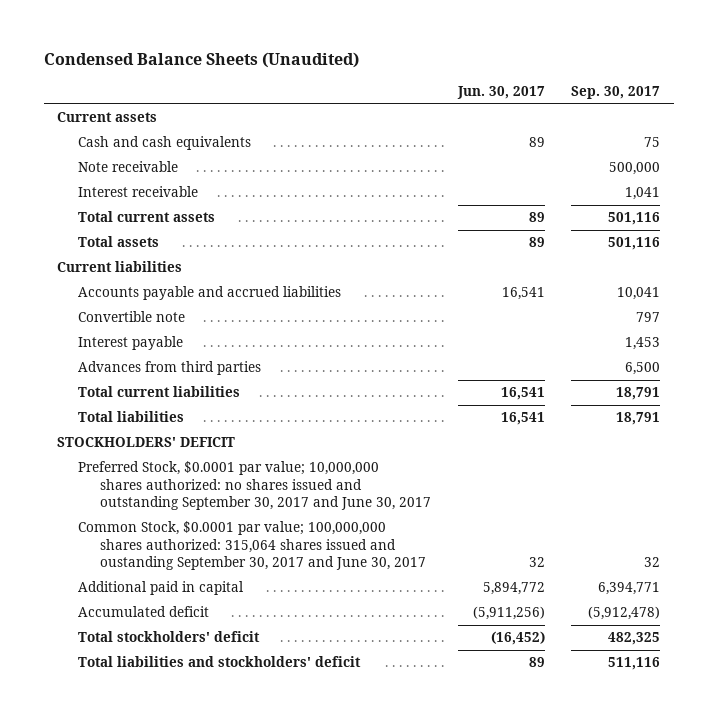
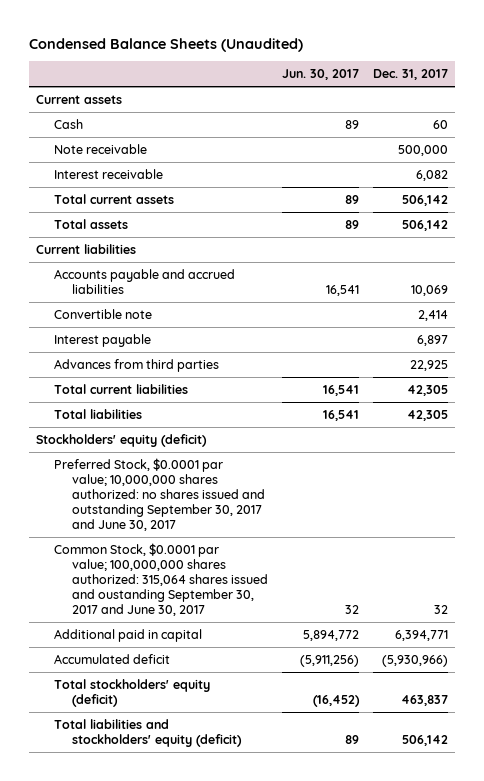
[571,86,661,100] Sep. 30, 2017 -> none
none -> [373,69,449,81] Dec. 31, 2017
[78,136,252,151] Cash and cash equivalents -> [54,118,84,129] Cash
[56,437,235,448] STOCKHOLDERS' DEFICIT -> [36,433,208,447] Stockholders' equity (deficit)
[78,631,261,643] Total stockholders' deficit -> [54,678,211,707] Total stockholders' equity (deficit)
[78,656,362,668] Total liabilities and stockholders' deficit -> [54,718,242,747] Total liabilities and stockholders' equity (deficit)

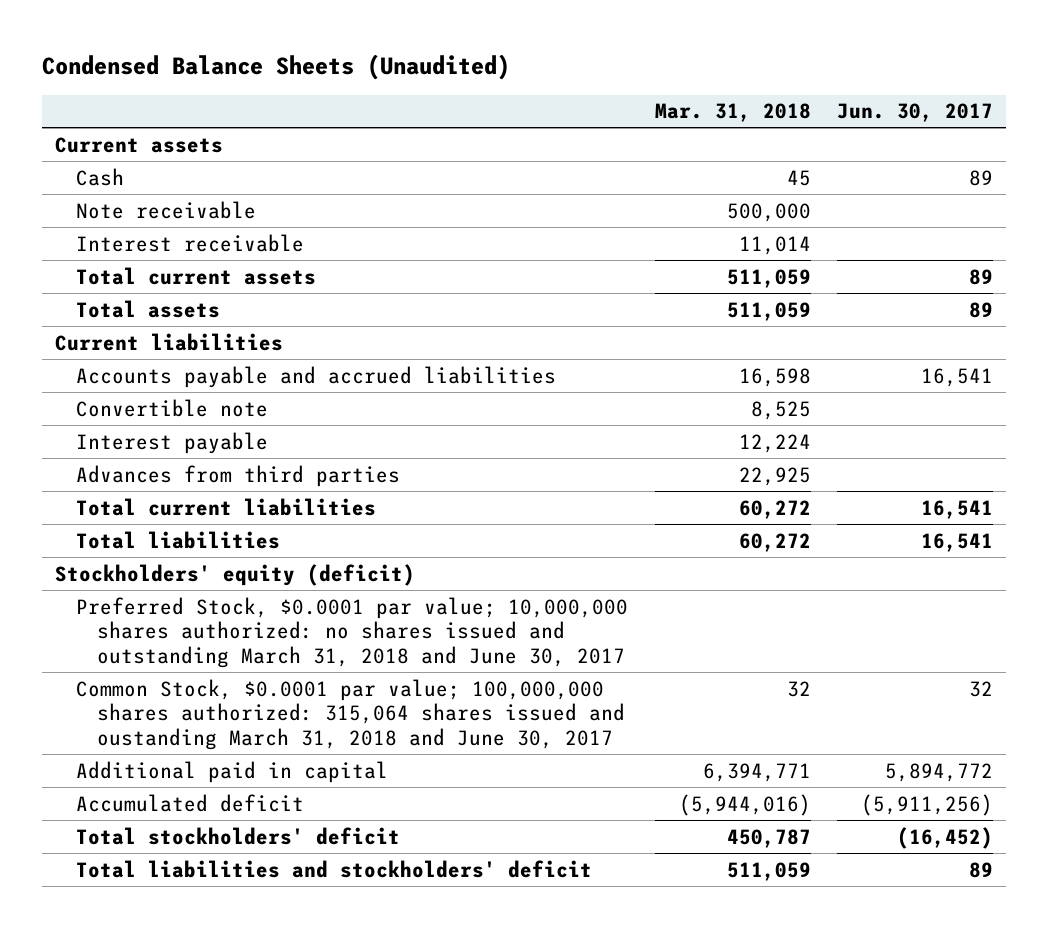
[373,69,449,81] Dec. 31, 2017 -> none
none -> [654,103,811,123] Mar. 31, 2018
[54,457,265,531] Preferred Stock, $0.0001 par value; 10,000,000 shares authorized: no shares issued and outstanding September 30, 2017 and June 30, 2017 -> [76,596,629,669] Preferred Stock, $0.0001 par value; 10,000,000 shares authorized: no shares issued and outstanding March 31, 2018 and June 30, 2017
[54,542,268,616] Common Stock, $0.0001 par value; 100,000,000 shares authorized: 315,064 shares issued and oustanding September 30, 2017 and June 30, 2017 -> [76,678,626,751] Common Stock, $0.0001 par value; 100,000,000 shares authorized: 315,064 shares issued and oustanding March 31, 2018 and June 30, 2017
[54,678,211,707] Total stockholders' equity (deficit) -> [76,826,401,845] Total stockholders' deficit
[54,718,242,747] Total liabilities and stockholders' equity (deficit) -> [76,859,593,878] Total liabilities and stockholders' deficit

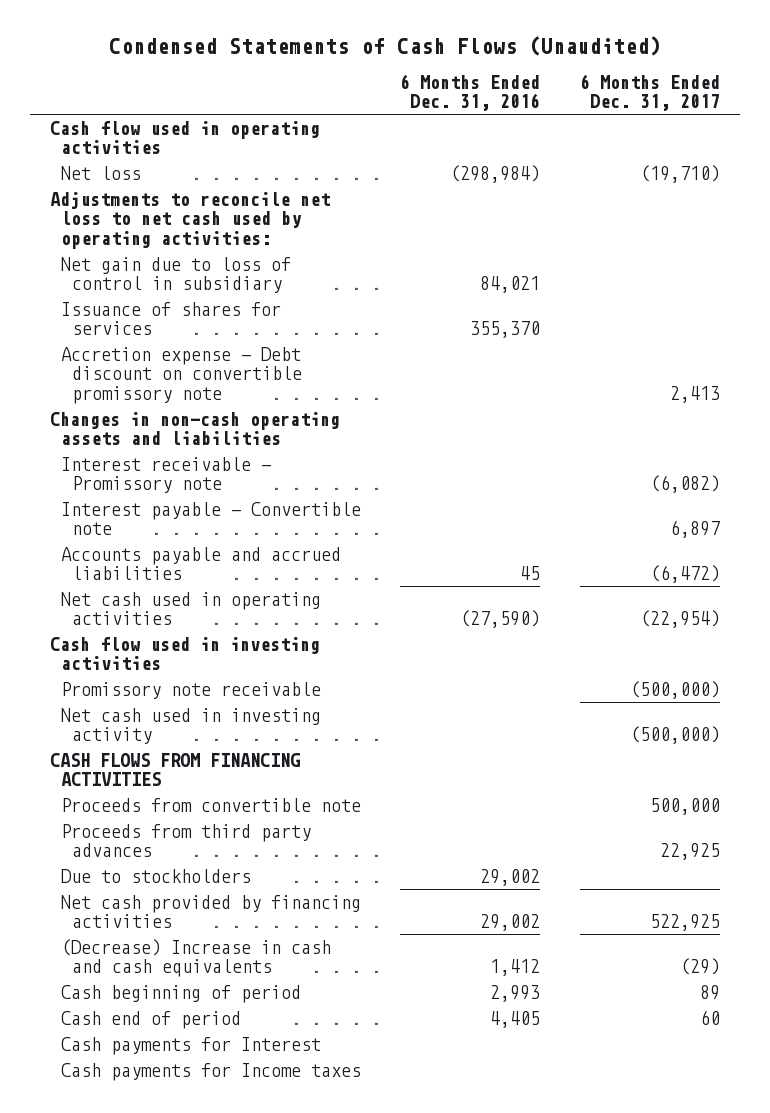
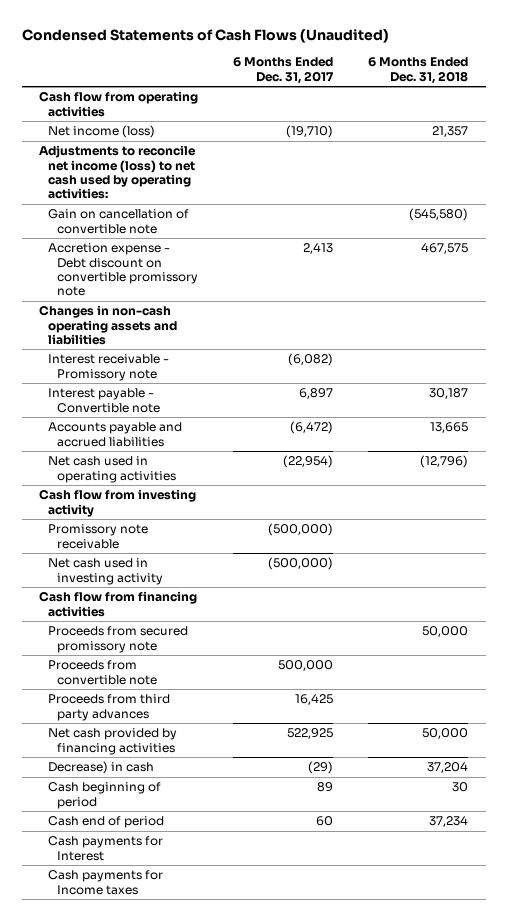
[400,73,541,112] 6 Months Ended Dec. 31, 2016 -> none
none -> [368,57,469,84] 6 Months Ended Dec. 31, 2018
[61,256,292,294] Net gain due to loss of control in subsidiary -> none
[61,301,282,336] Issuance of shares for services -> none
[50,120,321,155] Cash flow used in operating activities -> [39,91,199,117] Cash flow from operating activities
[61,165,142,180] Net loss -> [47,125,155,139] Net income (loss)
[50,191,331,249] Adjustments to reconcile net loss to net cash used by operating activities: -> [39,145,197,200] Adjustments to reconcile net income (loss) to net cash used by operating activities:
none -> [47,209,189,234] Gain on cancellation of convertible note
[50,636,321,671] Cash flow used in investing activities -> [39,489,197,517] Cash flow from investing activity
[50,752,301,787] CASH FLOWS FROM FINANCING ACTIVITIES -> [39,591,198,617] Cash flow from financing activities
none -> [47,626,188,653] Proceeds from secured promissory note
[61,868,252,883] Due to stockholders -> none
[659,843,720,861] 22,925 -> [295,694,334,706] 16,425
[61,938,332,978] (Decrease) Increase in cash and cash equivalents -> [47,761,154,775] Decrease) in cash

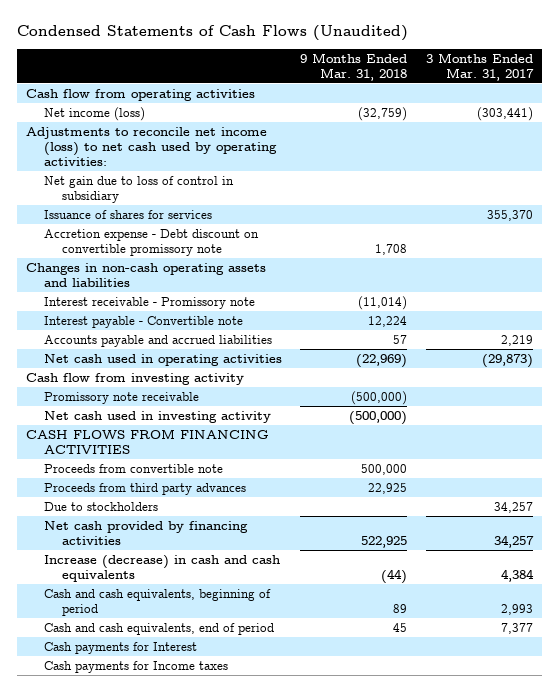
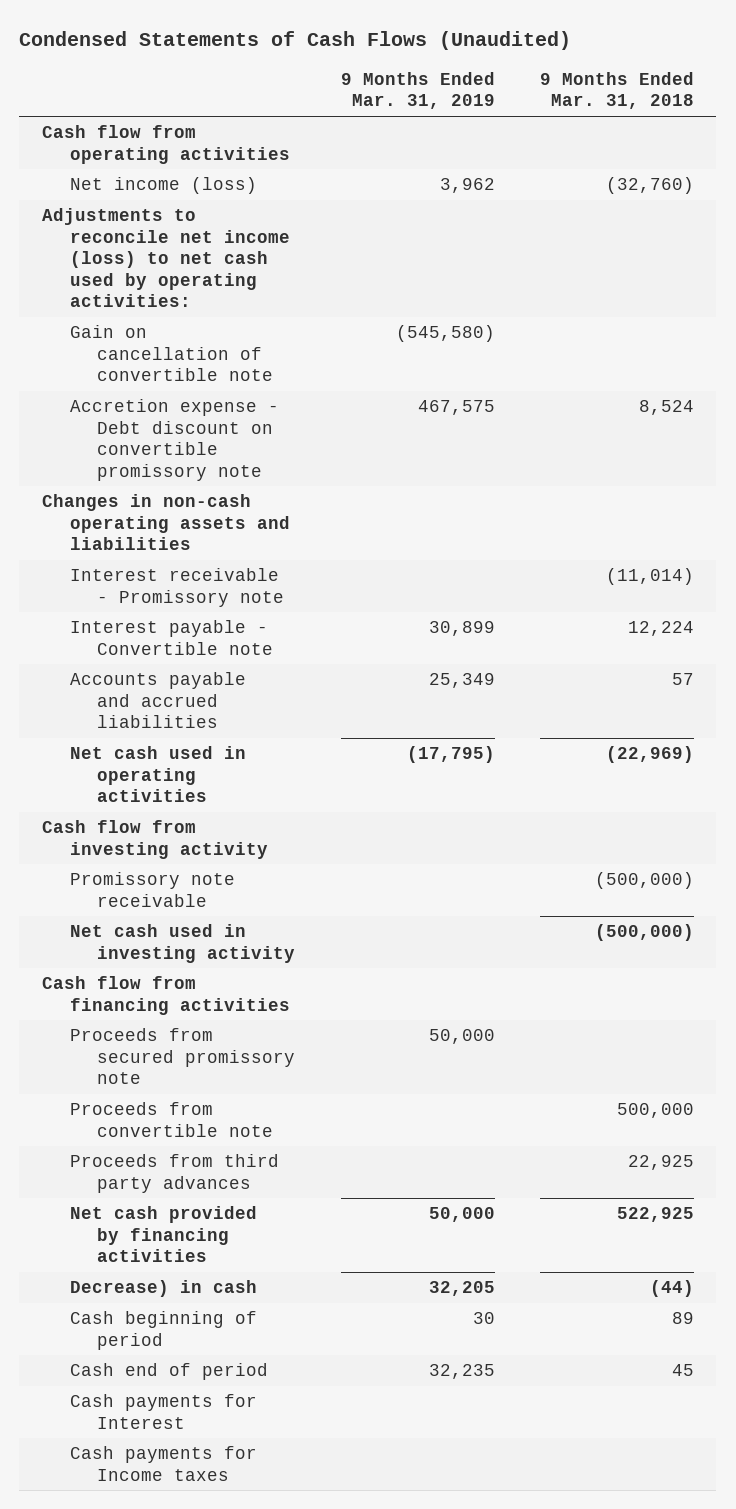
[425,52,534,81] 3 Months Ended Mar. 31, 2017 -> none
none -> [340,71,495,110] 9 Months Ended Mar. 31, 2019
[358,106,408,121] (32,759) -> [605,177,694,195] (32,760)
[43,175,234,203] Net gain due to loss of control in subsidiary -> none
[43,209,212,219] Issuance of shares for services -> none
none -> [69,325,274,382] Gain on cancellation of convertible note
[375,243,408,255] 1,708 -> [638,400,694,416] 8,524
[26,428,270,454] CASH FLOWS FROM FINANCING ACTIVITIES -> [41,976,290,1015] Cash flow from financing activities
none -> [69,1028,296,1085] Proceeds from secured promissory note
[43,501,158,511] Due to stockholders -> none
[43,554,280,582] Increase (decrease) in cash and cash equivalents -> [69,1280,257,1298] Decrease) in cash
[43,588,271,616] Cash and cash equivalents, beginning of period -> [69,1311,257,1350] Cash beginning of period
[43,622,274,635] Cash and cash equivalents, end of period -> [69,1363,268,1381] Cash end of period

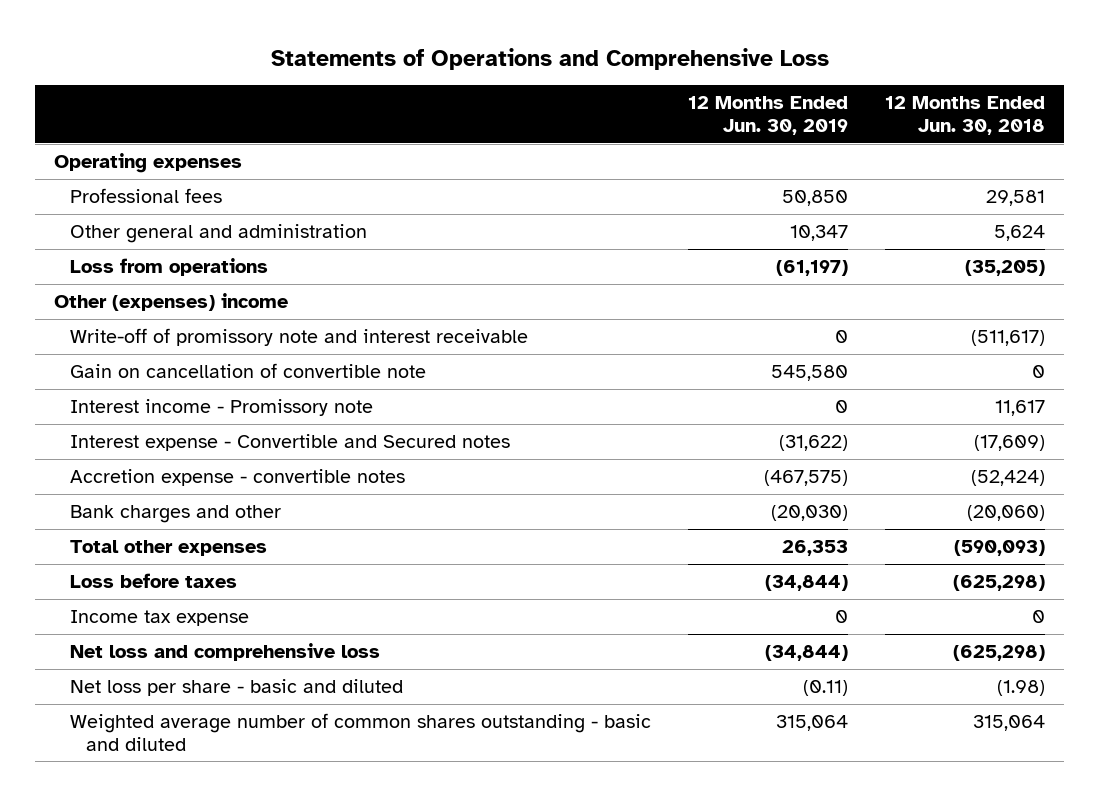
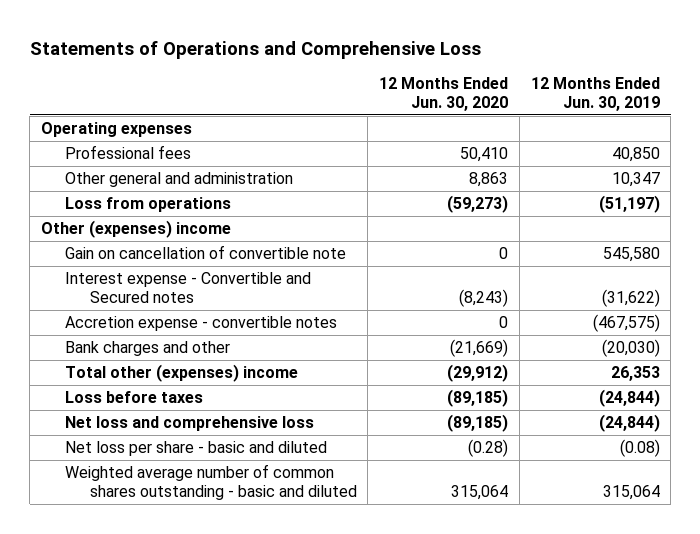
[885,96,1046,136] 12 Months Ended Jun. 30, 2018 -> none
none -> [379,77,509,112] 12 Months Ended Jun. 30, 2020
[782,189,849,206] 50,850 -> [611,147,660,163] 40,850
[776,259,849,276] (61,197) -> [598,195,660,214] (51,197)
[70,327,529,346] Write-off of promissory note and interest receivable -> none
[70,398,374,416] Interest income - Promissory note -> none
[70,609,250,626] Income tax expense -> none
[70,539,268,556] Total other expenses -> [65,364,299,383] Total other (expenses) income
[765,574,849,591] (34,844) -> [598,389,660,408] (24,844)
[765,644,849,661] (34,844) -> [598,414,660,433] (24,844)
[803,679,849,696] (0.11) -> [619,439,660,458] (0.08)

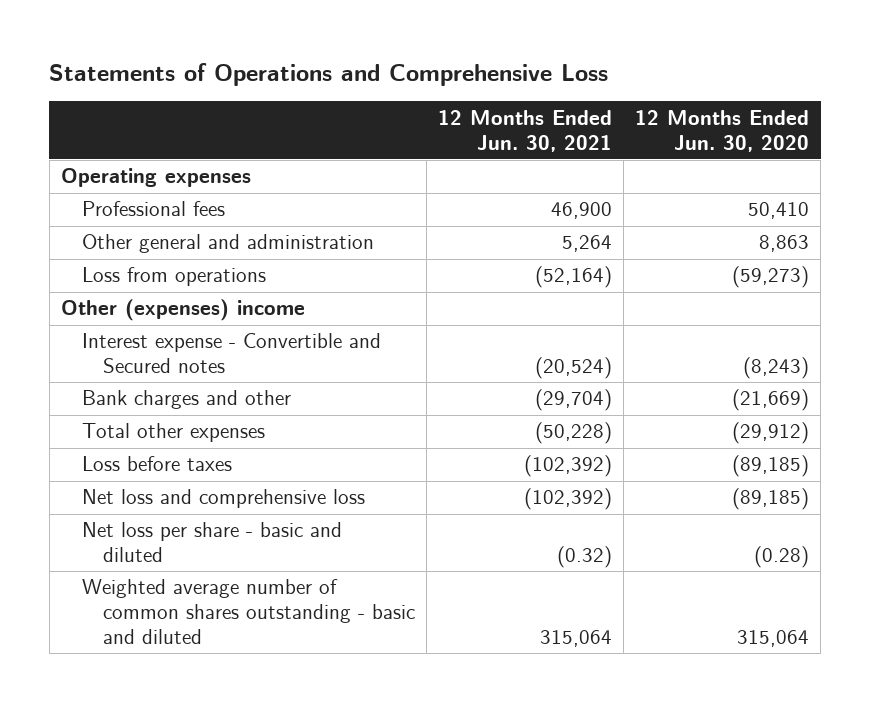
[530,77,660,112] 12 Months Ended Jun. 30, 2019 -> none
none -> [438,109,613,152] 12 Months Ended Jun. 30, 2021
[65,245,347,260] Gain on cancellation of convertible note -> none
[65,316,338,332] Accretion expense - convertible notes -> none
[65,364,299,383] Total other (expenses) income -> [82,423,266,443] Total other expenses

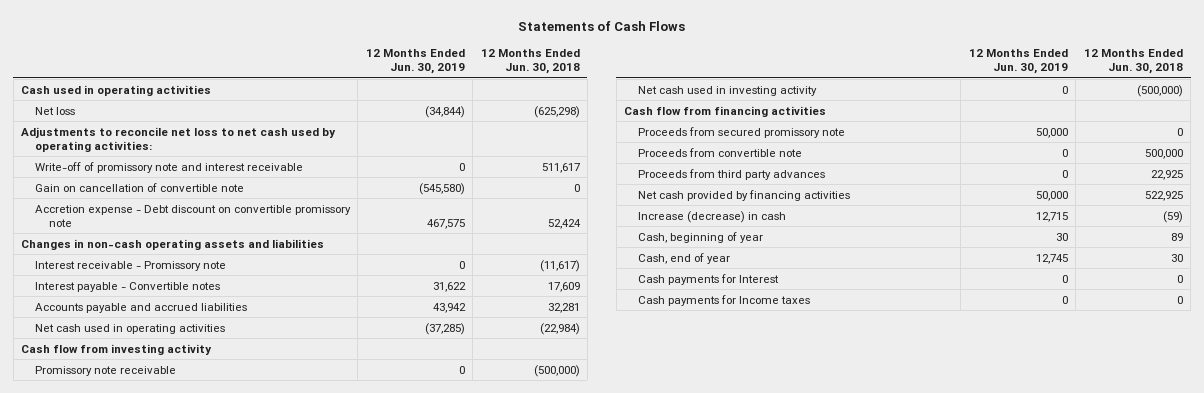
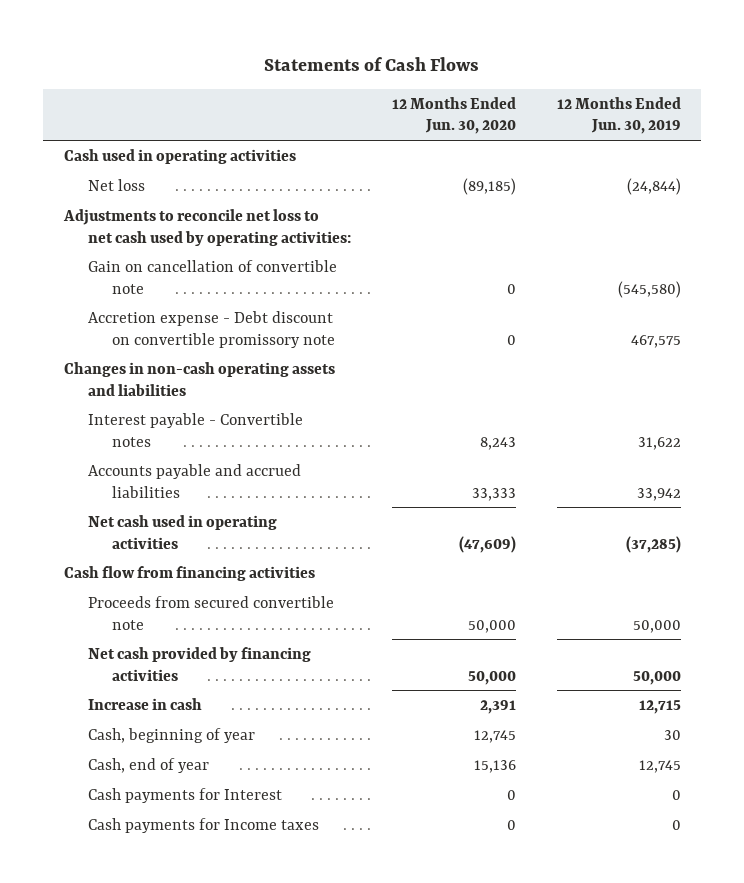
[480,49,580,75] 12 Months Ended Jun. 30, 2018 -> none
none -> [391,96,516,135] 12 Months Ended Jun. 30, 2020
[424,105,465,118] (34,844) -> [626,177,681,195] (24,844)
[35,161,304,173] Write-off of promissory note and interest receivable -> none
[35,260,227,271] Interest receivable - Promissory note -> none
[432,302,466,313] 43,942 -> [636,487,681,501] 33,942
[21,343,213,355] Cash flow from investing activity -> none
[35,365,177,376] Promissory note receivable -> none
[638,85,818,96] Net cash used in investing activity -> none
[638,126,846,138] Proceeds from secured promissory note -> none
[638,168,826,180] Proceeds from third party advances -> none
[638,147,803,157] Proceeds from convertible note -> [87,595,334,630] Proceeds from secured convertible note
[1061,148,1068,157] 0 -> [632,619,681,633] 50,000
[638,210,787,223] Increase (decrease) in cash -> [87,697,202,710] Increase in cash

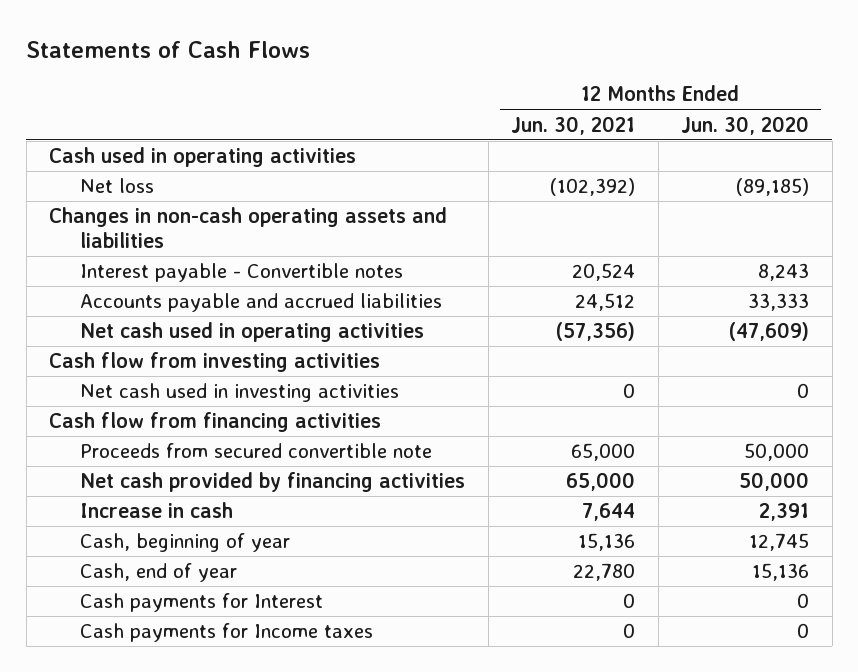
[556,96,681,135] 12 Months Ended Jun. 30, 2019 -> none
none -> [511,115,636,135] Jun. 30, 2021
[62,208,351,246] Adjustments to reconcile net loss to net cash used by operating activities: -> none
[87,259,337,294] Gain on cancellation of convertible note -> none
[87,310,335,348] Accretion expense - Debt discount on convertible promissory note -> none
none -> [49,352,381,373] Cash flow from investing activities
none -> [80,383,400,403] Net cash used in investing activities

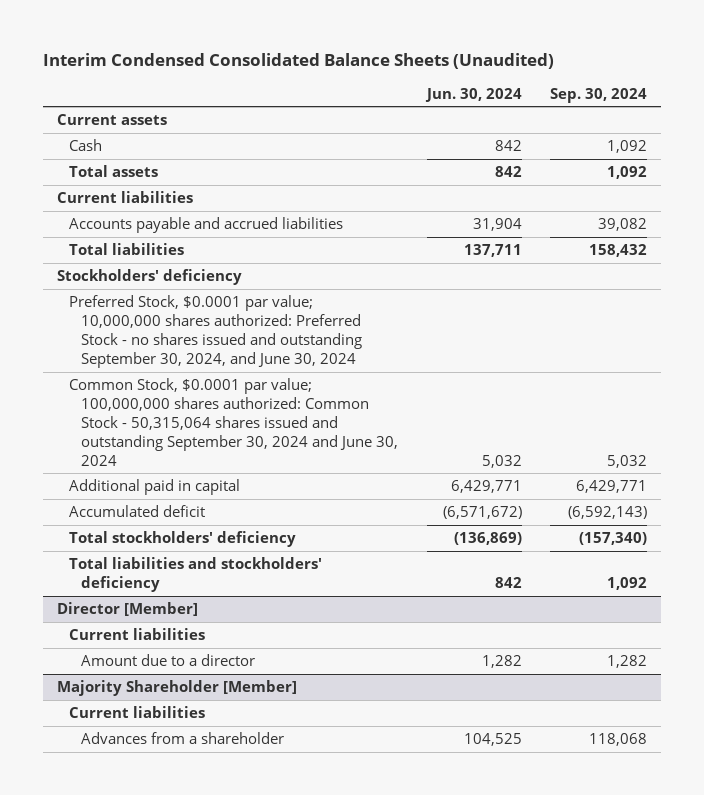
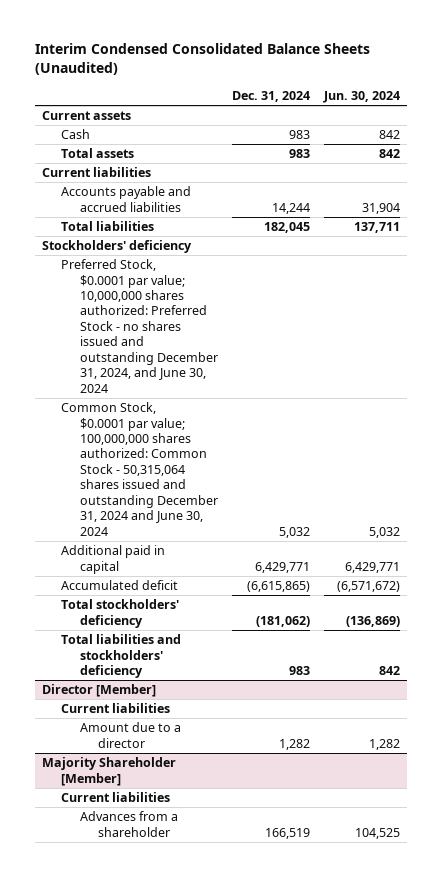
[550,87,648,103] Sep. 30, 2024 -> none
none -> [231,90,310,102] Dec. 31, 2024
[69,295,362,368] Preferred Stock, $0.0001 par value; 10,000,000 shares authorized: Preferred Stock - no shares issued and outstanding September 30, 2024, and June 30, 2024 -> [60,259,218,393] Preferred Stock, $0.0001 par value; 10,000,000 shares authorized: Preferred Stock - no shares issued and outstanding December 31, 2024, and June 30, 2024
[69,378,398,466] Common Stock, $0.0001 par value; 100,000,000 shares authorized: Common Stock - 50,315,064 shares issued and outstanding September 30, 2024 and June 30, 2024 -> [60,402,218,536] Common Stock, $0.0001 par value; 100,000,000 shares authorized: Common Stock - 50,315,064 shares issued and outstanding December 31, 2024 and June 30, 2024

